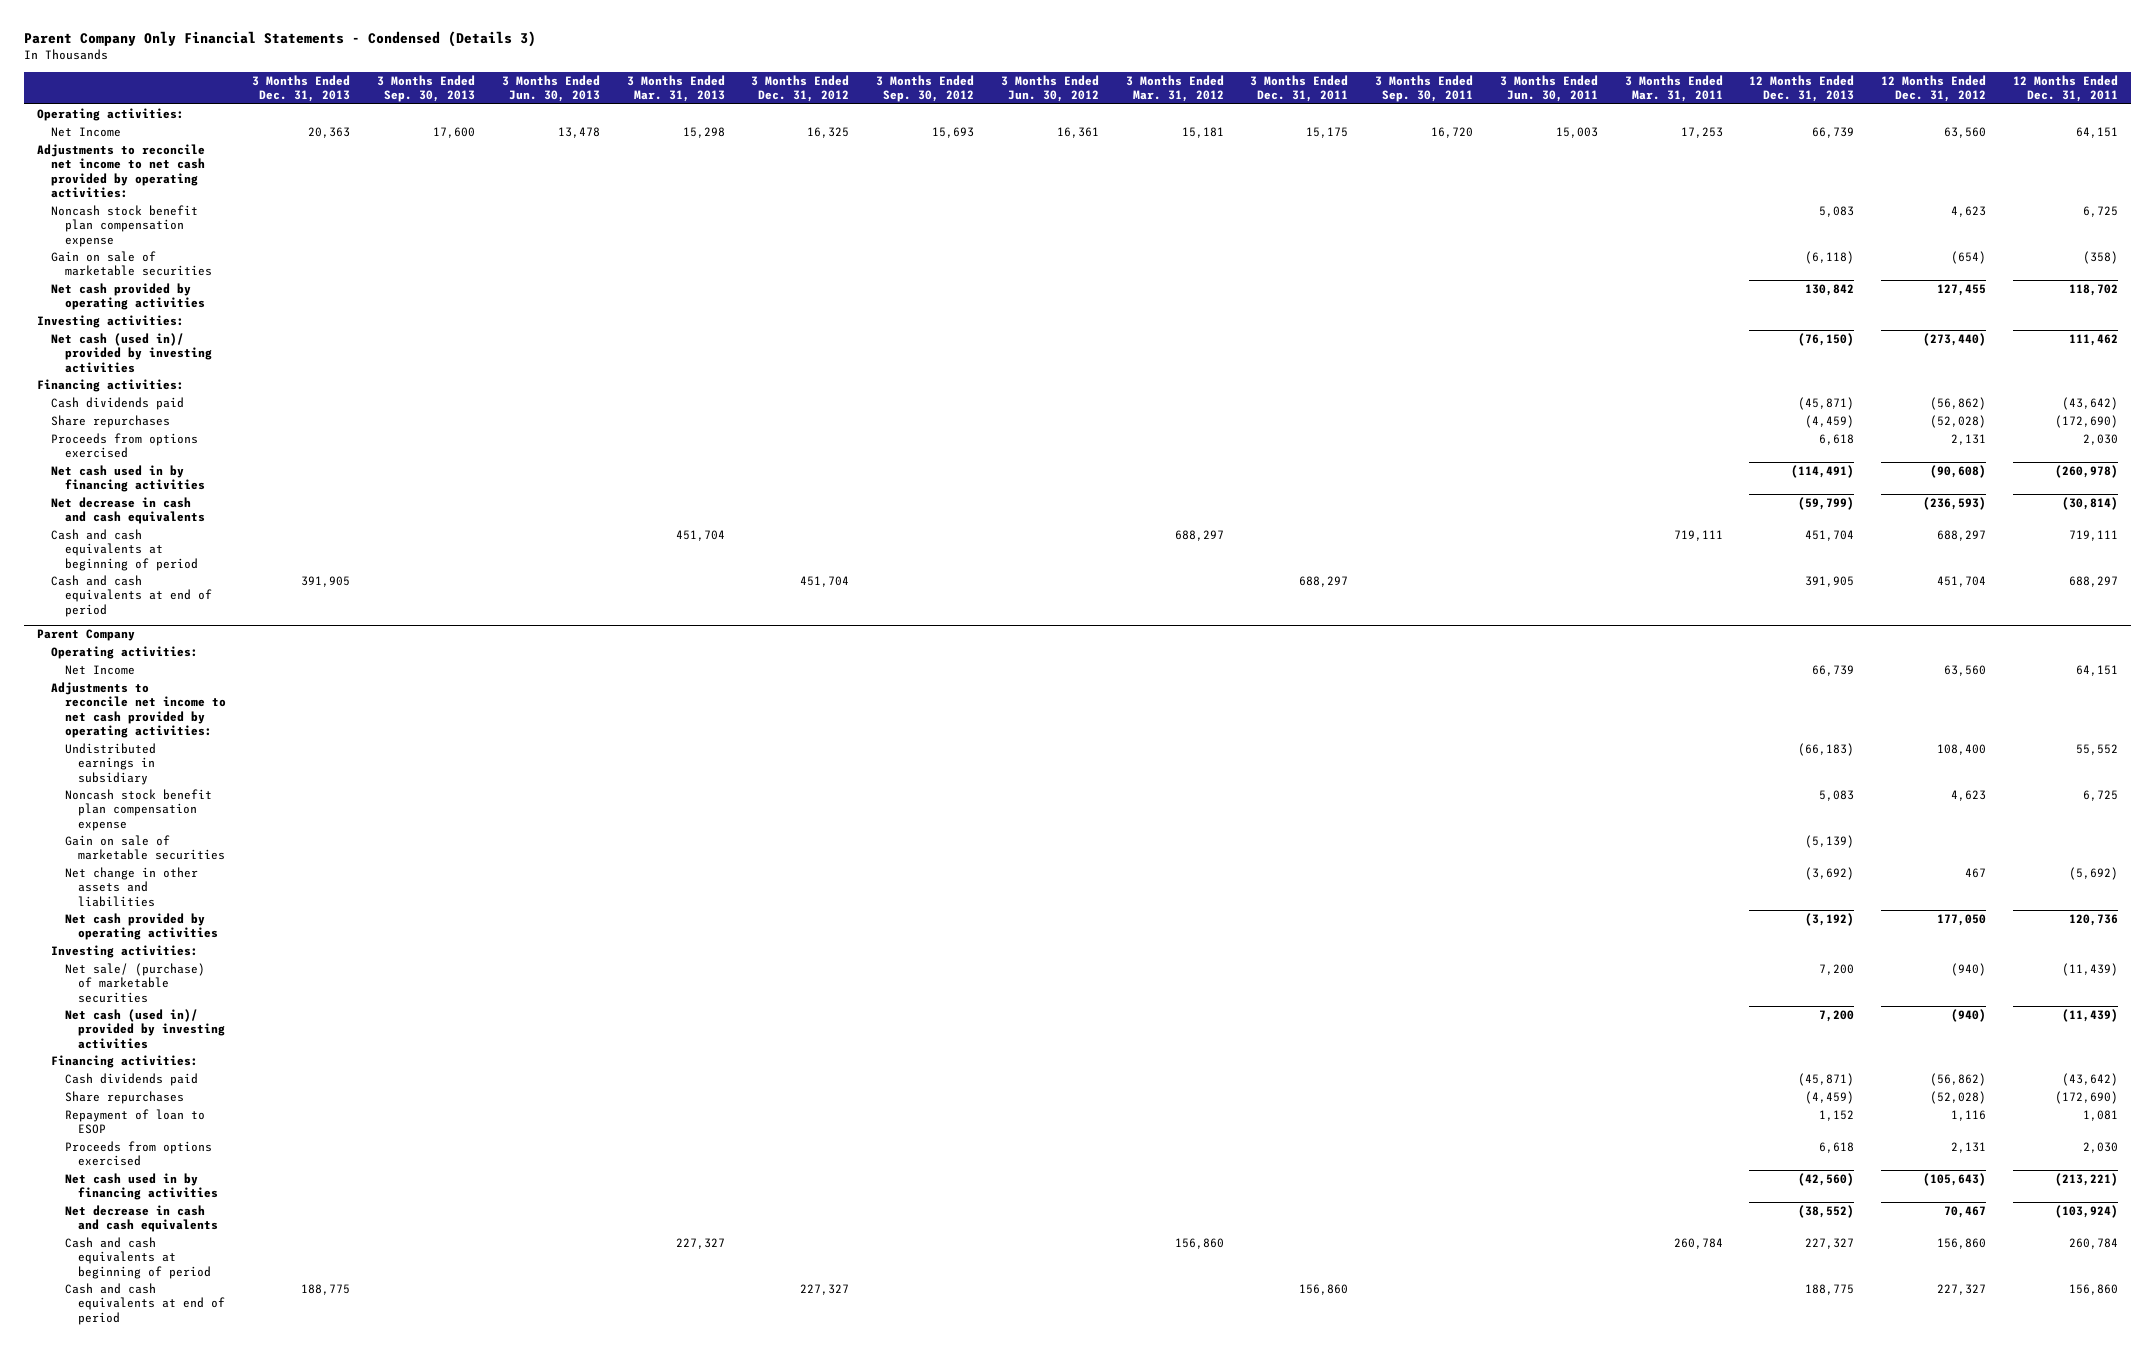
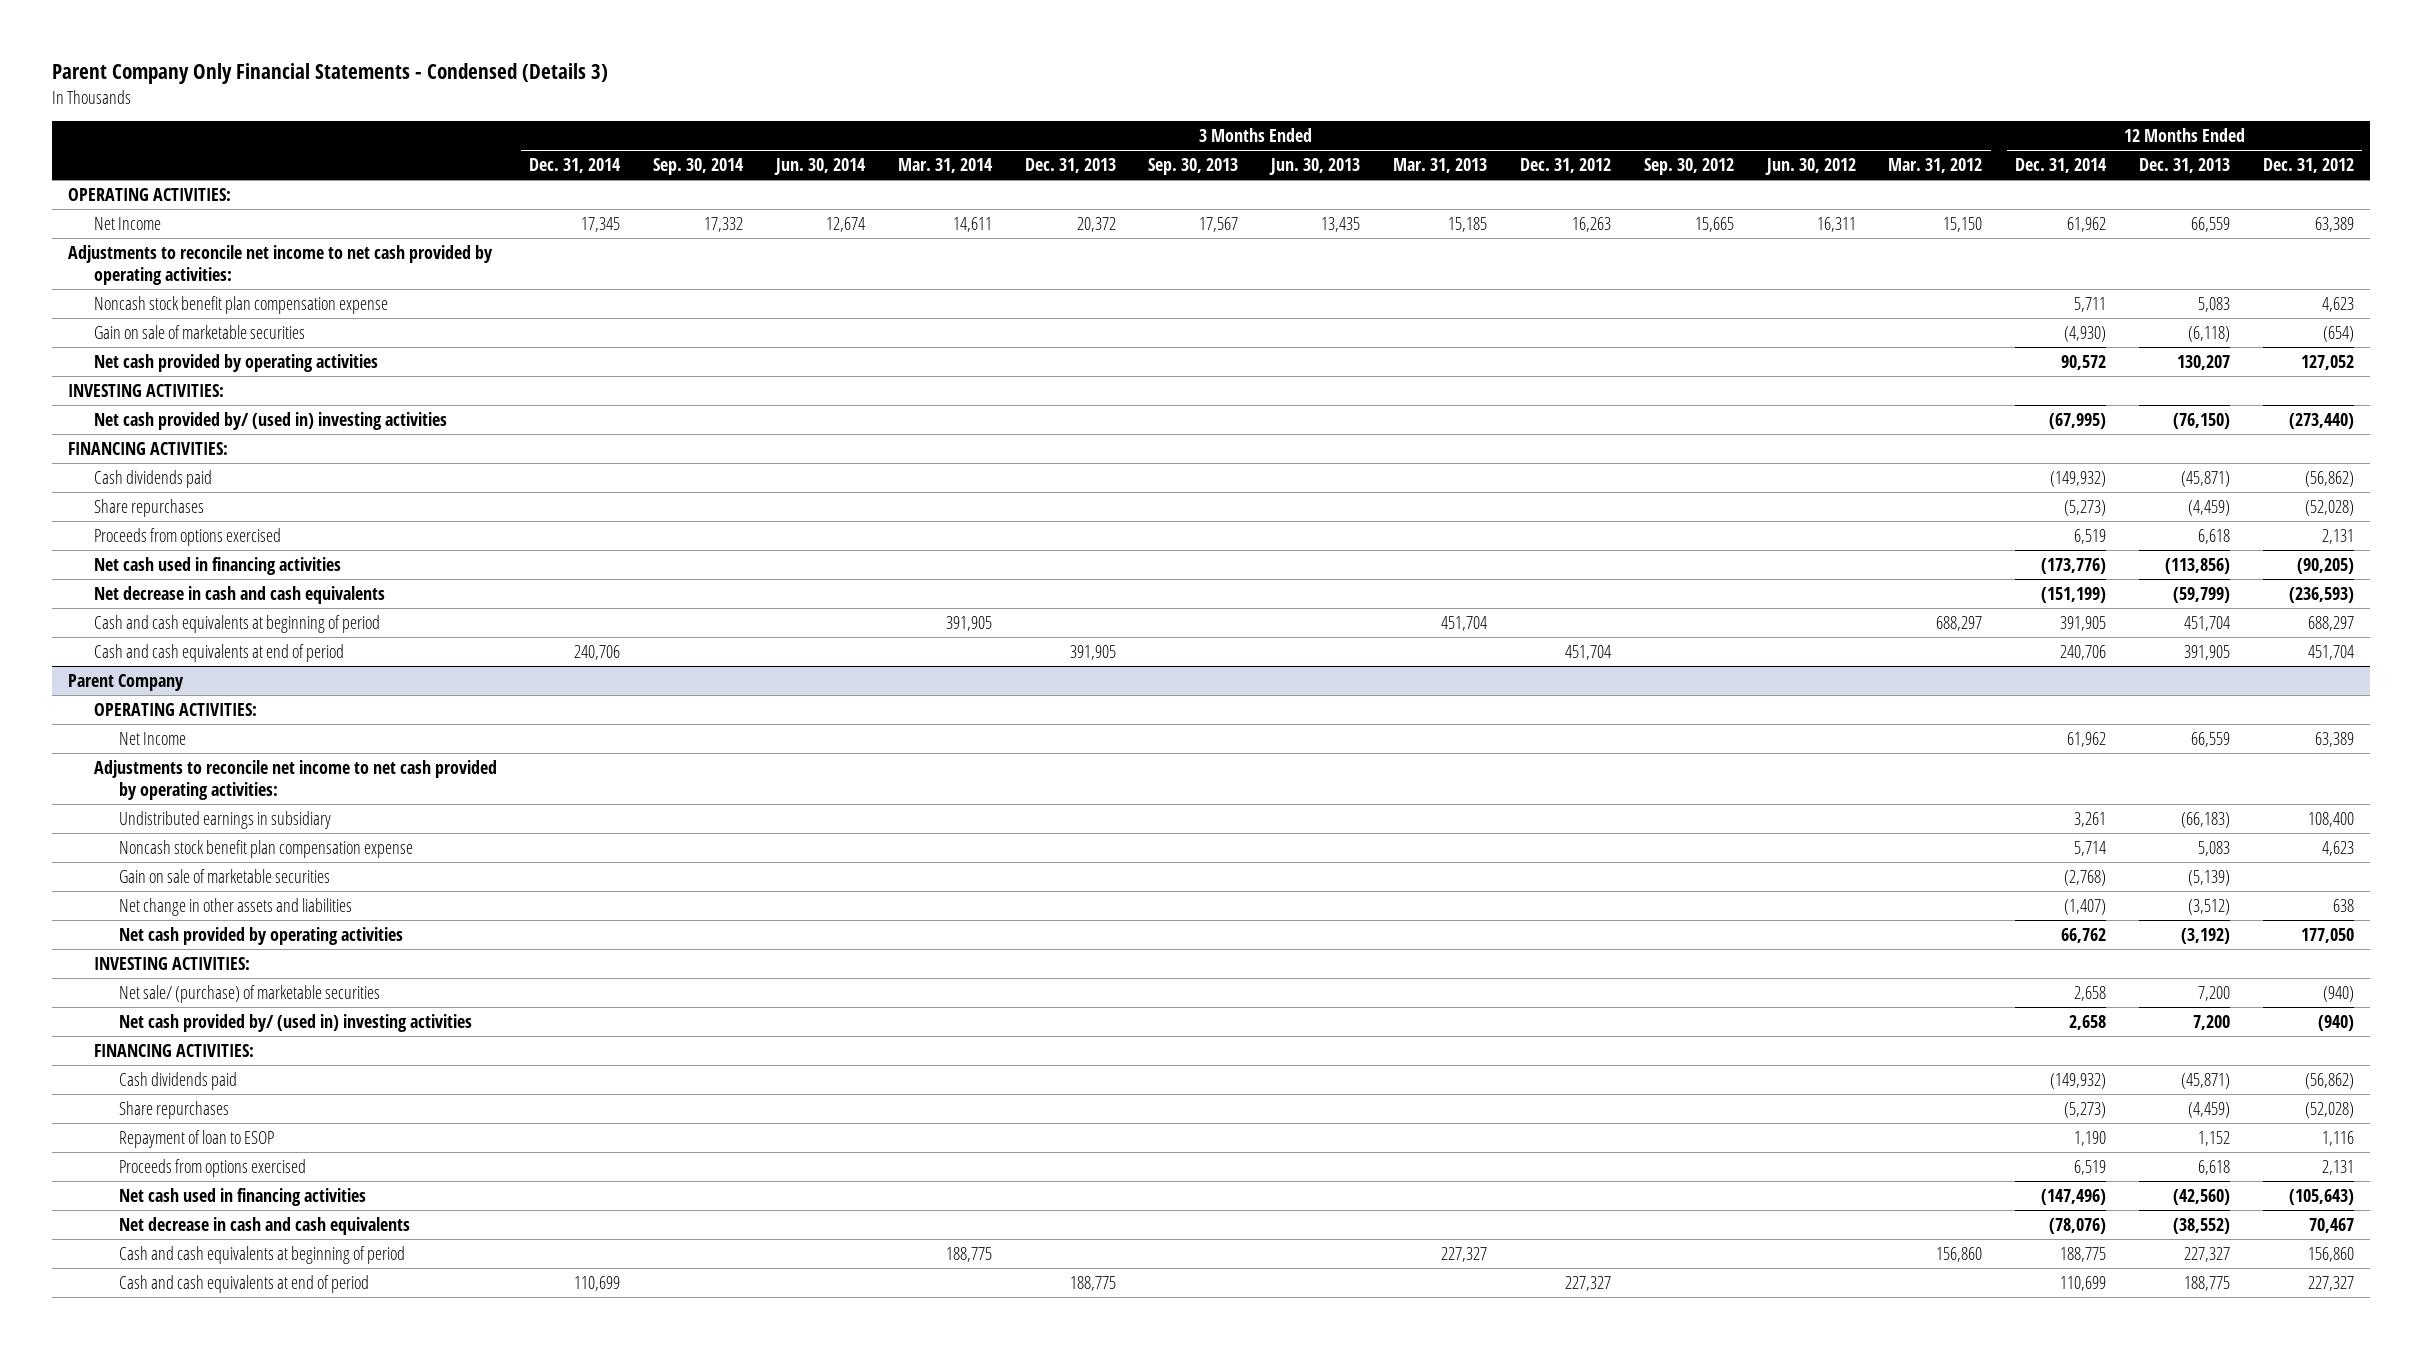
[1250,74,1349,103] 3 Months Ended Dec. 31, 2011 -> none
[1375,74,1474,103] 3 Months Ended Sep. 30, 2011 -> none
[1499,74,1598,103] 3 Months Ended Jun. 30, 2011 -> none
[1624,74,1723,103] 3 Months Ended Mar. 31, 2011 -> none
[2012,74,2118,103] 12 Months Ended Dec. 31, 2011 -> none
none -> [529,158,622,174] Dec. 31, 2014
none -> [653,158,745,176] Sep. 30, 2014
none -> [773,158,866,176] Jun. 30, 2014
none -> [897,158,993,174] Mar. 31, 2014
none -> [2015,158,2108,174] Dec. 31, 2014
[37,108,185,122] Operating activities: -> [68,187,232,201] OPERATING ACTIVITIES:
[308,127,351,139] 20,363 -> [1076,216,1116,232] 20,372
[433,127,476,139] 17,600 -> [1199,216,1239,232] 17,567
[557,127,600,139] 13,478 -> [1321,216,1361,232] 13,435
[682,127,725,139] 15,298 -> [1448,216,1488,232] 15,185
[807,127,850,139] 16,325 -> [1571,216,1611,232] 16,263
[932,127,975,139] 15,693 -> [1694,216,1734,232] 15,665
[1056,127,1099,139] 16,361 -> [1816,216,1856,232] 16,311
[1181,127,1224,139] 15,181 -> [1943,216,1983,232] 15,150
[1812,127,1855,139] 66,739 -> [2191,216,2231,232] 66,559
[1944,127,1987,139] 63,560 -> [2314,216,2354,232] 63,389
[1805,284,1855,297] 130,842 -> [2177,354,2231,370] 130,207
[1937,284,1987,297] 127,455 -> [2300,354,2354,370] 127,052
[37,315,185,329] Investing activities: -> [68,383,225,397] INVESTING ACTIVITIES:
[51,333,212,373] Net cash (used in)/ provided by investing activities -> [93,411,447,430] Net cash provided by/ (used in) investing activities
[37,379,185,393] Financing activities: -> [68,441,229,455] FINANCING ACTIVITIES:
[51,465,205,493] Net cash used in by financing activities -> [93,556,341,575] Net cash used in financing activities
[1791,465,1855,479] (114,491) -> [2165,557,2231,574] (113,856)
[1930,465,1987,479] (90,608) -> [2296,557,2354,574] (90,205)
[51,646,199,660] Operating activities: -> [93,702,257,716] OPERATING ACTIVITIES:
[1812,665,1855,677] 66,739 -> [2191,731,2231,747] 66,559
[1944,665,1987,677] 63,560 -> [2314,731,2354,747] 63,389
[1805,867,1855,881] (3,692) -> [2188,898,2231,915] (3,512)
[1965,868,1987,879] 467 -> [2332,898,2354,912] 638
[51,945,199,959] Investing activities: -> [93,956,250,970] INVESTING ACTIVITIES:
[64,1009,226,1049] Net cash (used in)/ provided by investing activities -> [118,1013,472,1032] Net cash provided by/ (used in) investing activities
[51,1055,199,1069] Financing activities: -> [93,1043,254,1057] FINANCING ACTIVITIES:
[64,1173,219,1201] Net cash used in by financing activities -> [118,1187,366,1206] Net cash used in financing activities

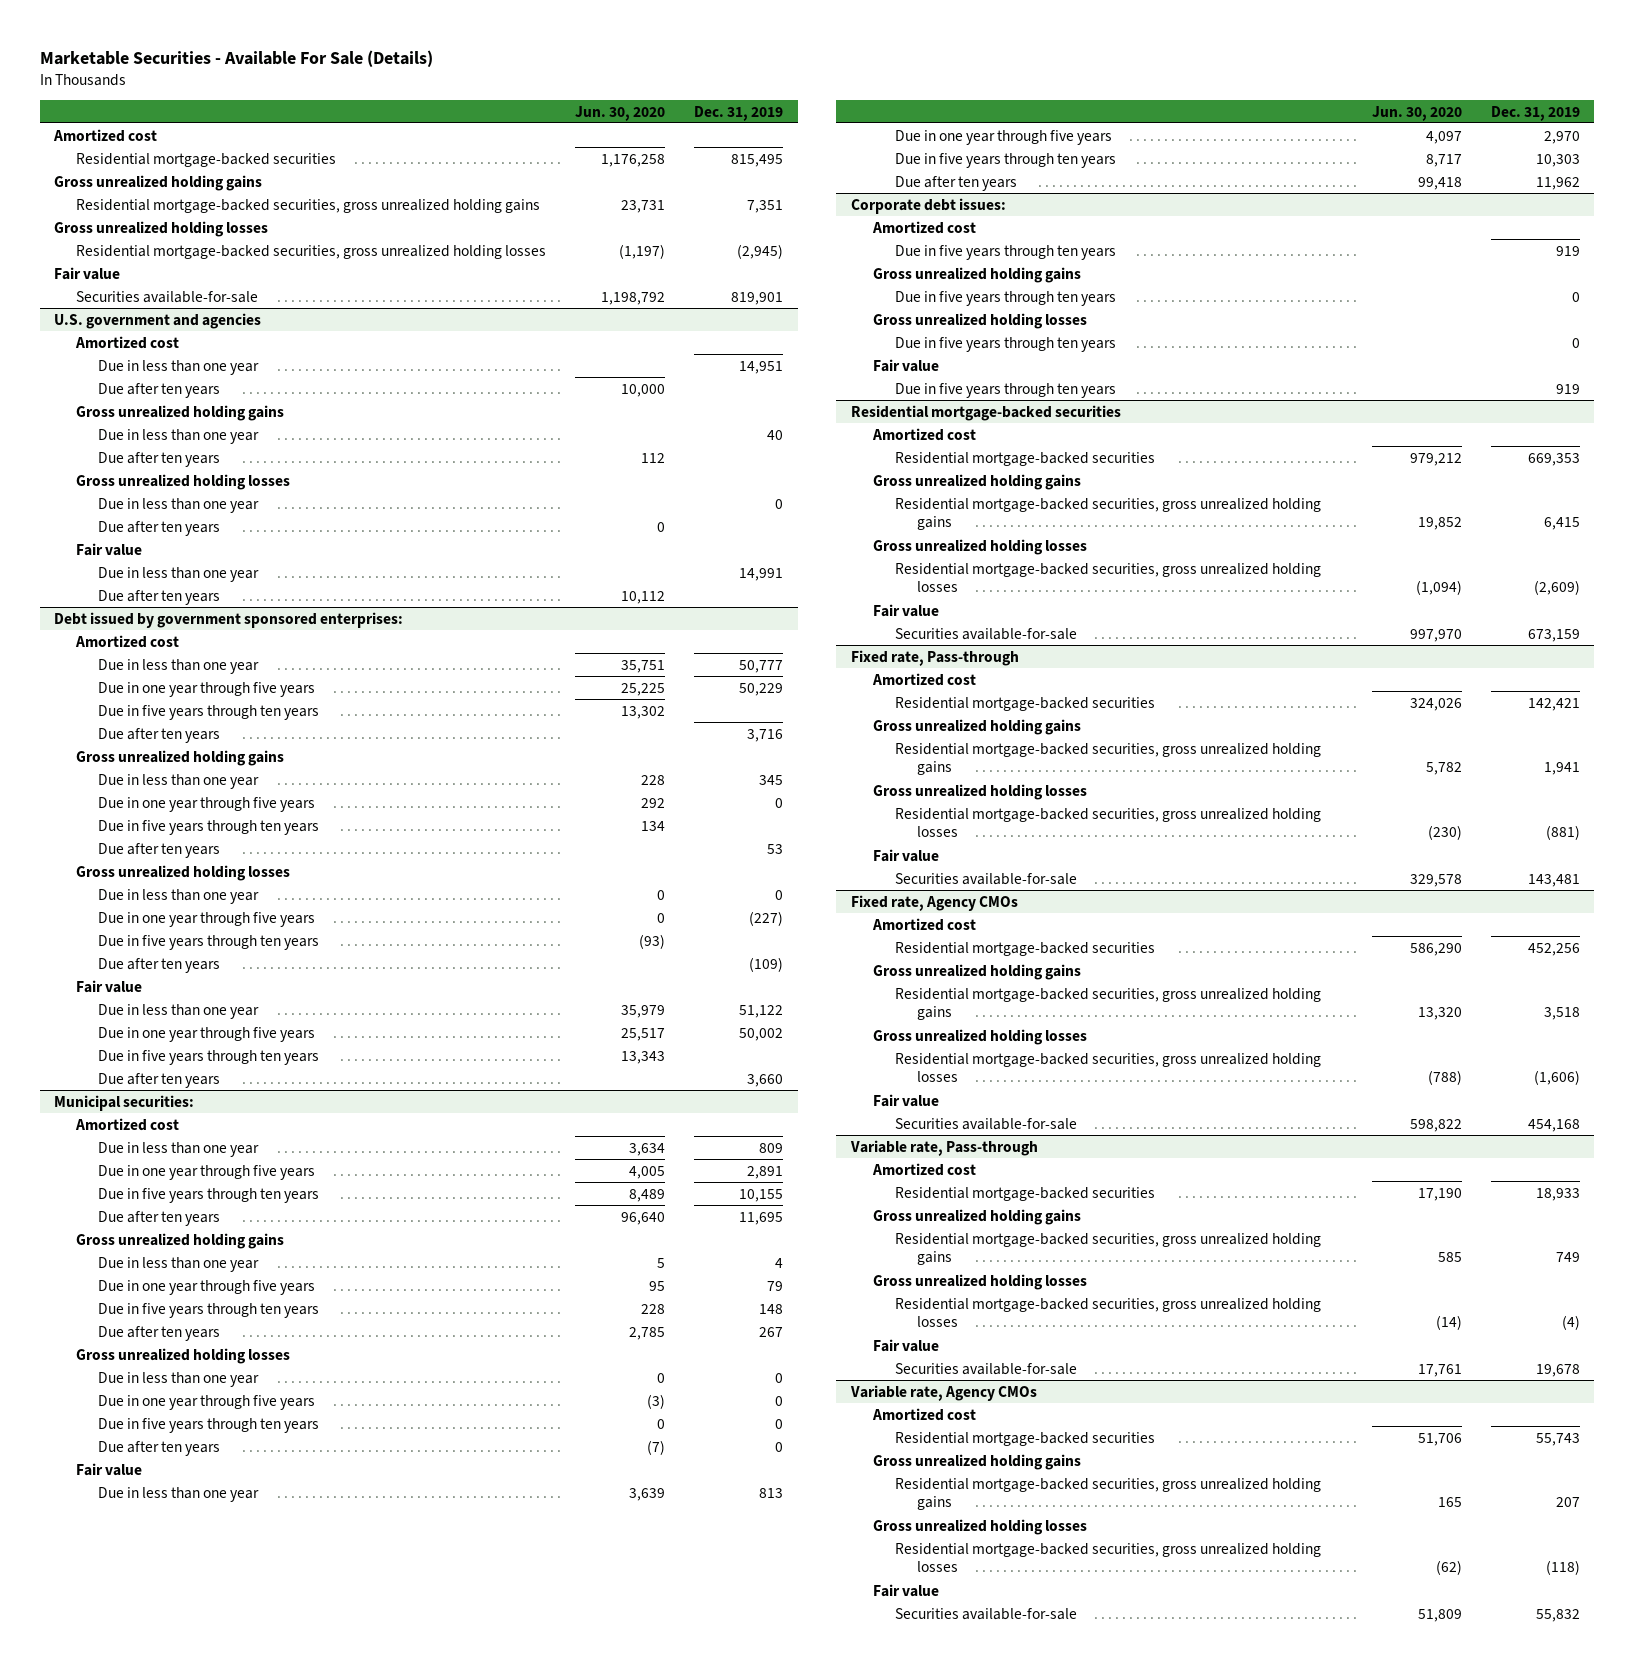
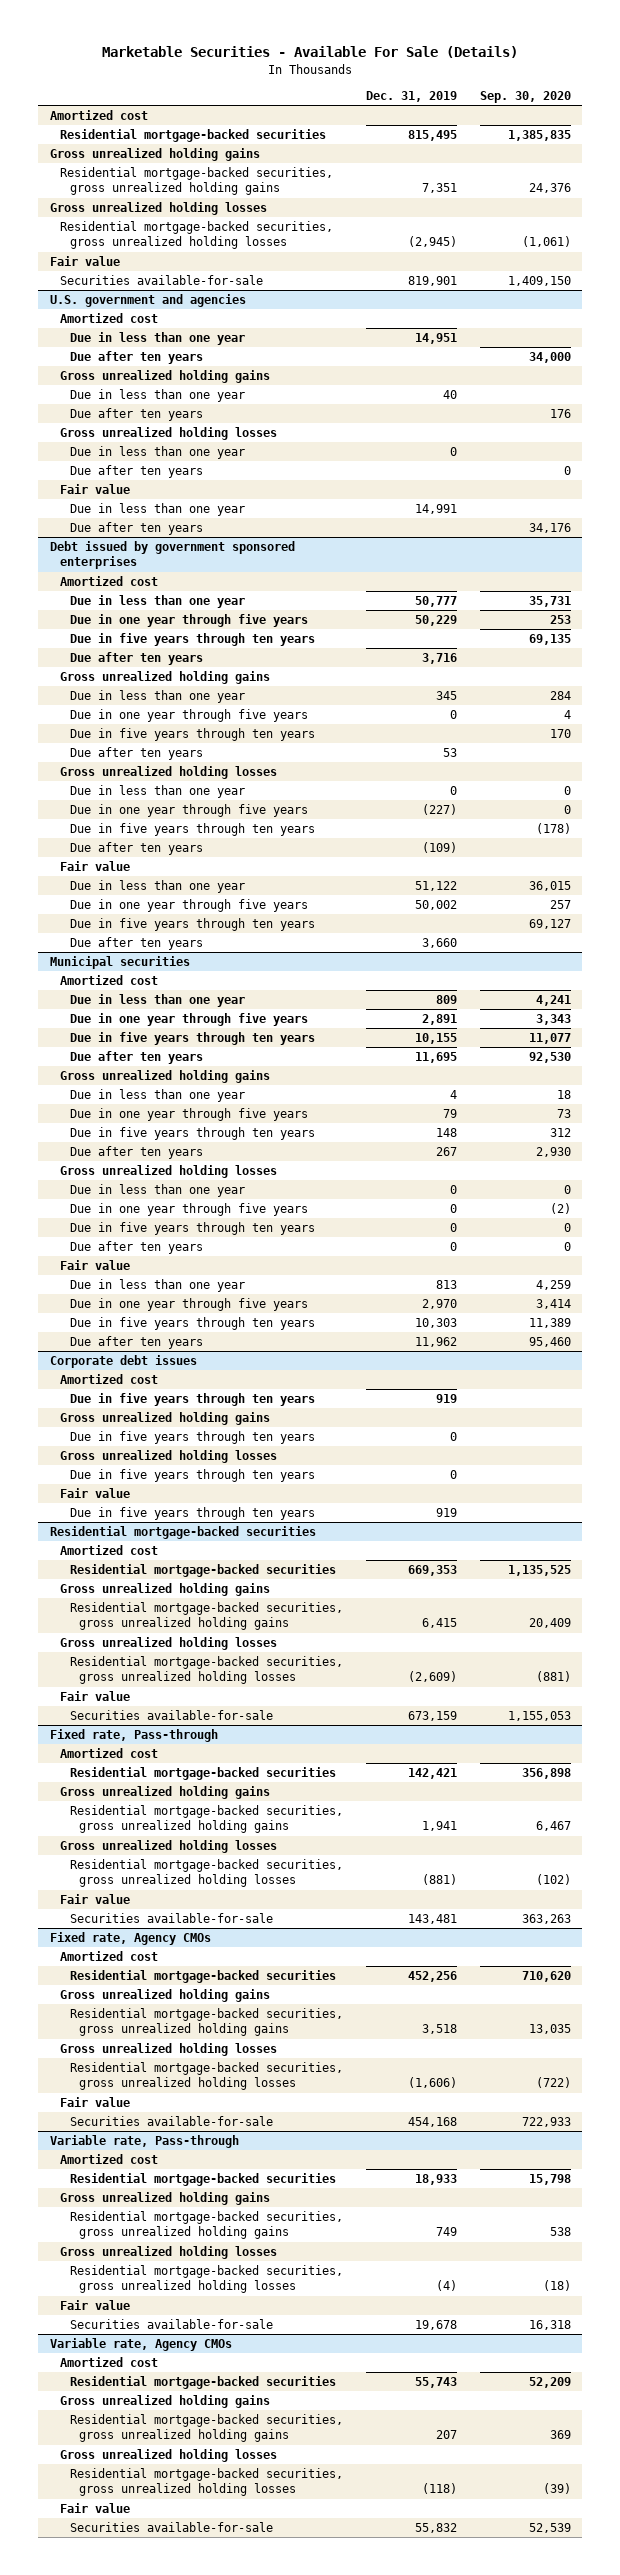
[575,105,666,121] Jun. 30, 2020 -> none
none -> [479,90,571,103] Sep. 30, 2020
[54,611,404,628] Debt issued by government sponsored enterprises: -> [49,541,295,570] Debt issued by government sponsored enterprises
[54,1094,195,1111] Municipal securities: -> [49,956,190,970] Municipal securities
[850,197,1006,214] Corporate debt issues: -> [49,1355,197,1369] Corporate debt issues

